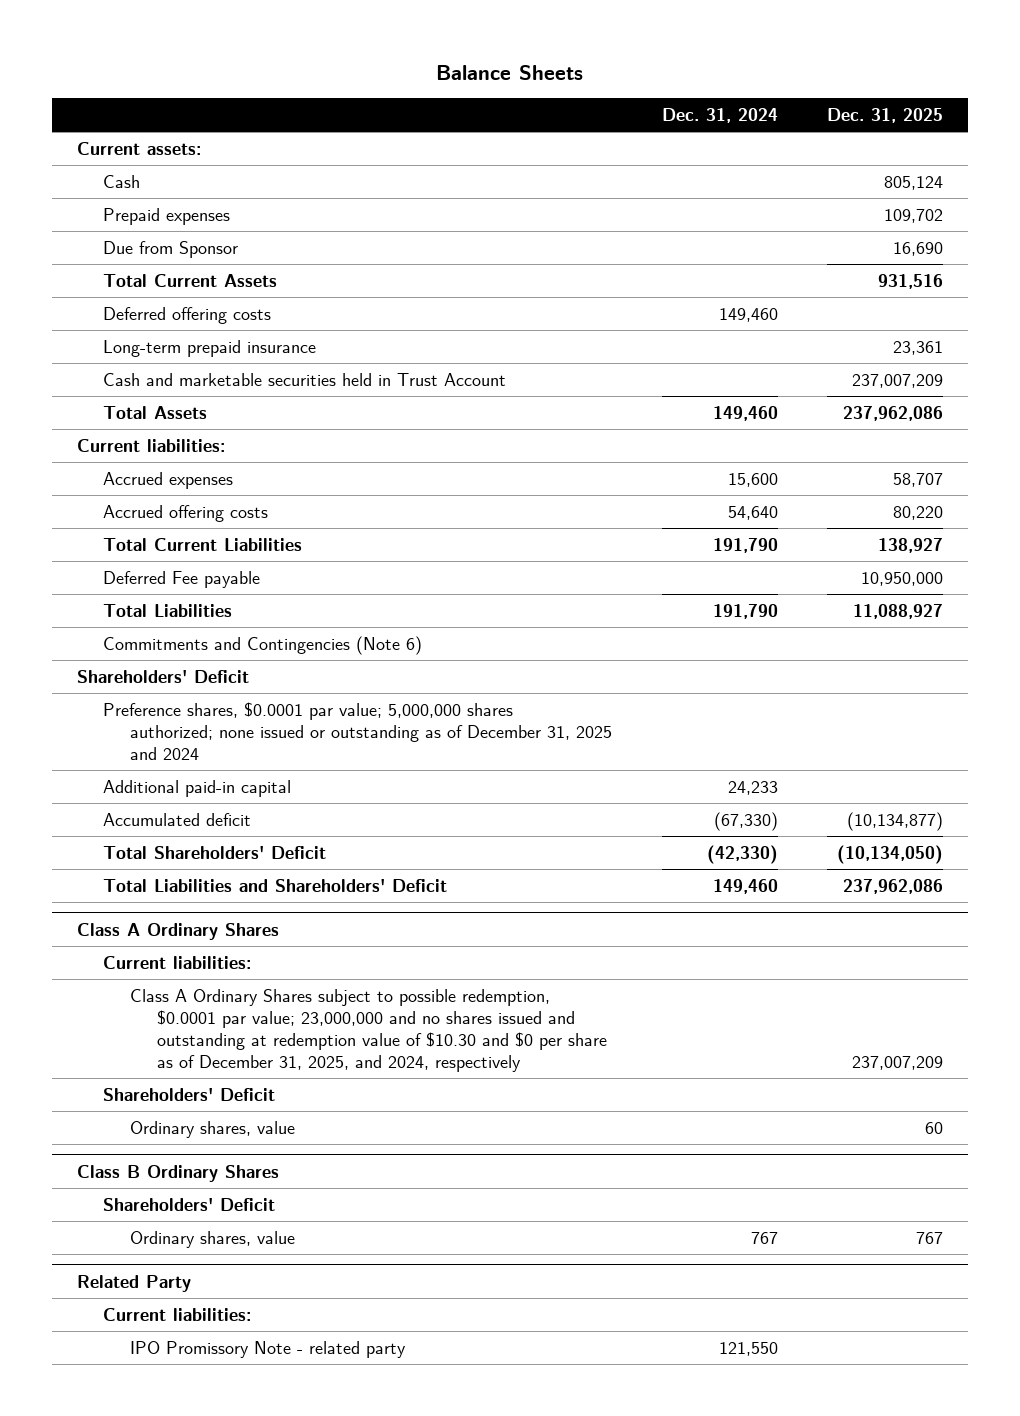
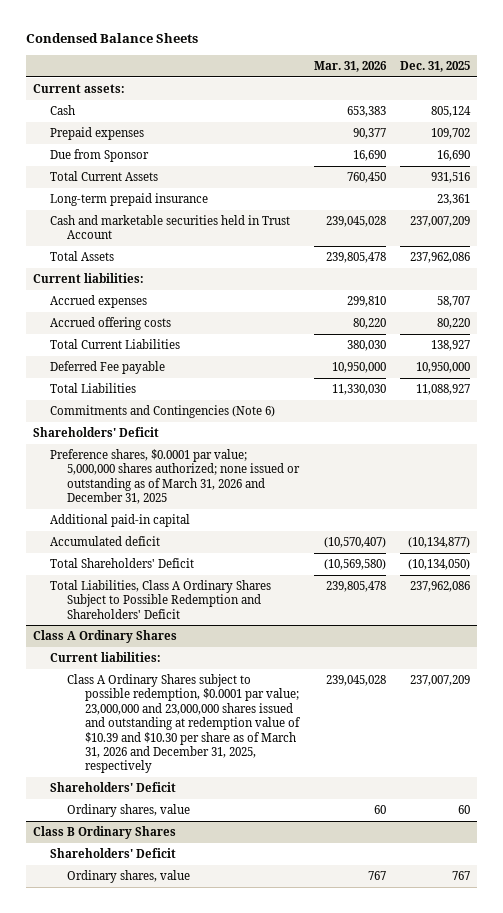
[435,65,583,81] Balance Sheets -> [25,33,198,44] Condensed Balance Sheets
[661,108,778,124] Dec. 31, 2024 -> none
none -> [313,60,387,72] Mar. 31, 2026
[103,306,272,324] Deferred offering costs -> none
[103,701,613,760] Preference shares, $0.0001 par value; 5,000,000 shares authorized; none issued or outstanding as of December 31, 2025 and 2024 -> [50,448,301,505] Preference shares, $0.0001 par value; 5,000,000 shares authorized; none issued or outstanding as of March 31, 2026 and December 31, 2025
[103,878,448,892] Total Liabilities and Shareholders' Deficit -> [50,579,272,619] Total Liabilities, Class A Ordinary Shares Subject to Possible Redemption and Shareholders' Deficit
[130,988,607,1072] Class A Ordinary Shares subject to possible redemption, $0.0001 par value; 23,000,000 and no shares issued and outstanding at redemption value of $10.30 and $0 per share as of December 31, 2025, and 2024, respectively -> [67,673,301,774] Class A Ordinary Shares subject to possible redemption, $0.0001 par value; 23,000,000 and 23,000,000 shares issued and outstanding at redemption value of $10.39 and $10.30 per share as of March 31, 2026 and December 31, 2025, respectively
[76,1274,191,1292] Related Party -> none
[103,1307,252,1321] Current liabilities: -> none
[130,1340,407,1358] IPO Promissory Note - related party -> none

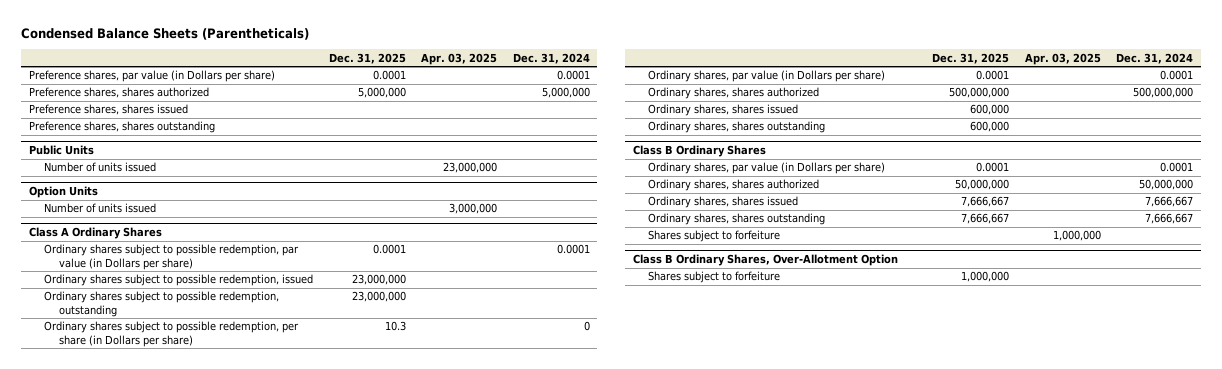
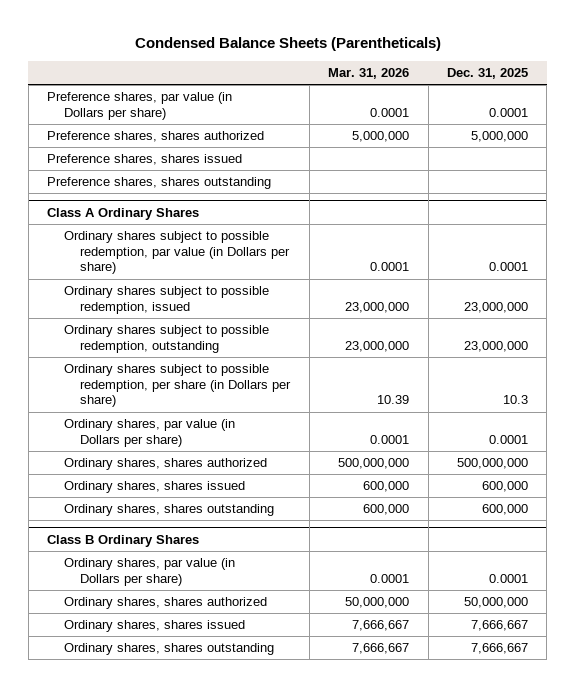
[421,52,498,65] Apr. 03, 2025 -> none
[512,52,590,64] Dec. 31, 2024 -> none
none -> [328,68,410,80] Mar. 31, 2026
[29,145,95,156] Public Units -> none
[43,162,156,173] Number of units issued -> none
[29,186,99,199] Option Units -> none
[43,203,156,214] Number of units issued -> none
[647,230,780,243] Shares subject to forfeiture -> none
[632,254,898,267] Class B Ordinary Shares, Over-Allotment Option -> none
[647,271,780,284] Shares subject to forfeiture -> none

